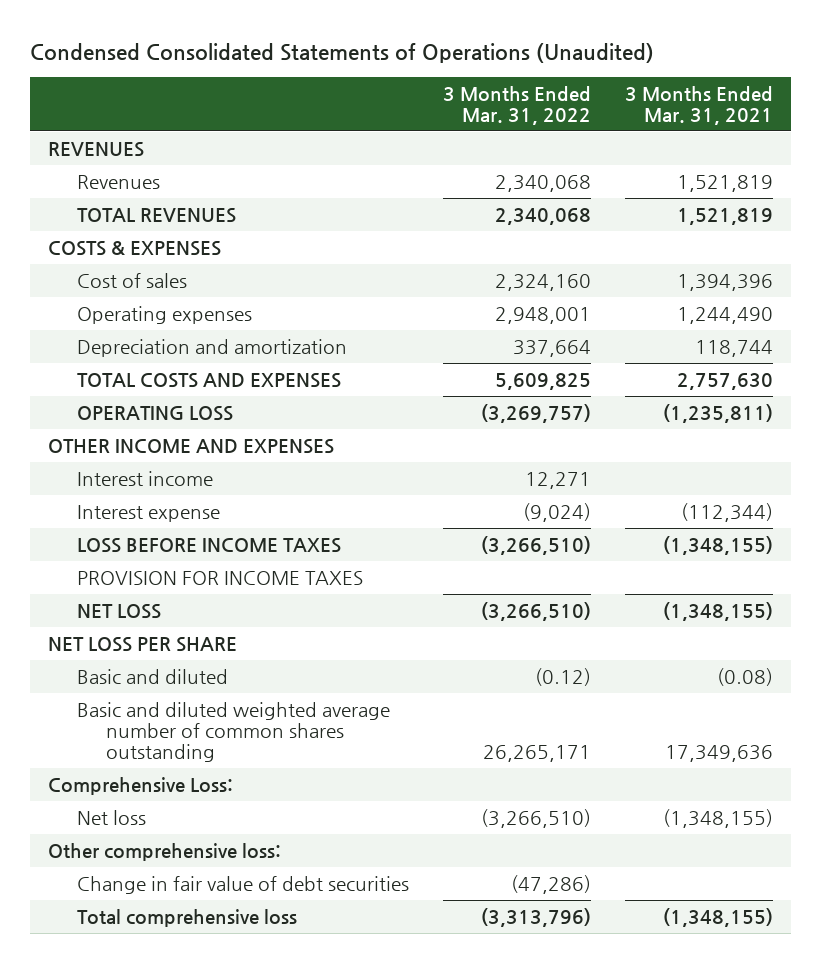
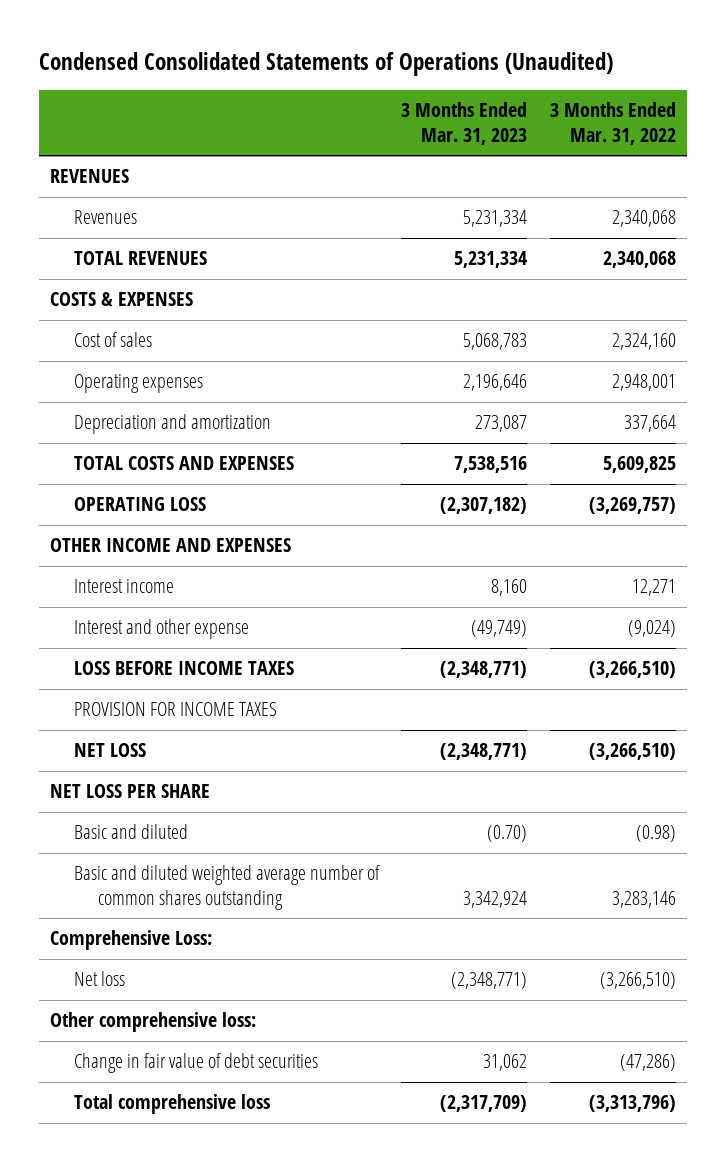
[625,85,774,125] 3 Months Ended Mar. 31, 2021 -> none
none -> [401,102,528,145] 3 Months Ended Mar. 31, 2023
[76,504,220,522] Interest expense -> [73,619,249,640] Interest and other expense
[535,667,592,686] (0.12) -> [635,825,676,843] (0.98)
[483,744,592,762] 26,265,171 -> [611,891,676,909] 3,283,146

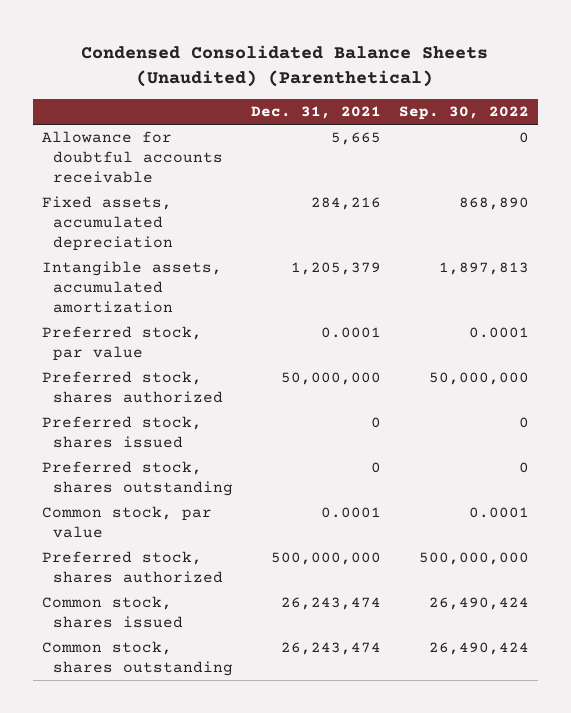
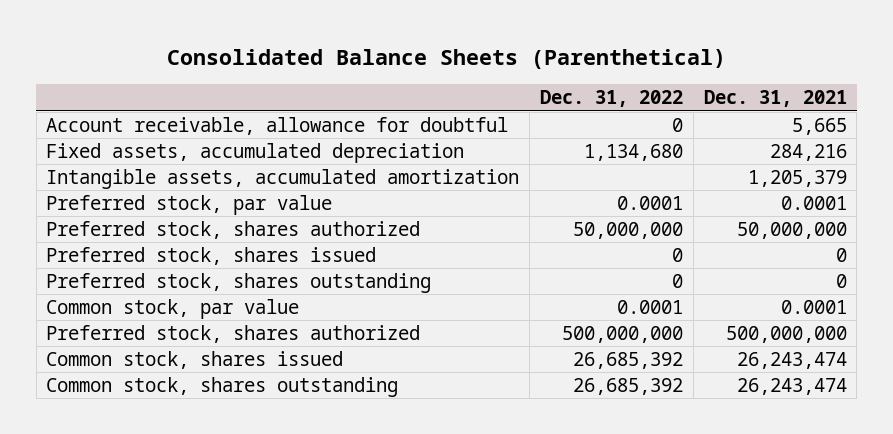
[81,44,489,87] Condensed Consolidated Balance Sheets (Unaudited) (Parenthetical) -> [166,49,726,70] Consolidated Balance Sheets (Parenthetical)
[399,106,530,121] Sep. 30, 2022 -> none
none -> [540,90,684,108] Dec. 31, 2022
[41,131,224,184] Allowance for doubtful accounts receivable -> [46,117,509,136] Account receivable, allowance for doubtful

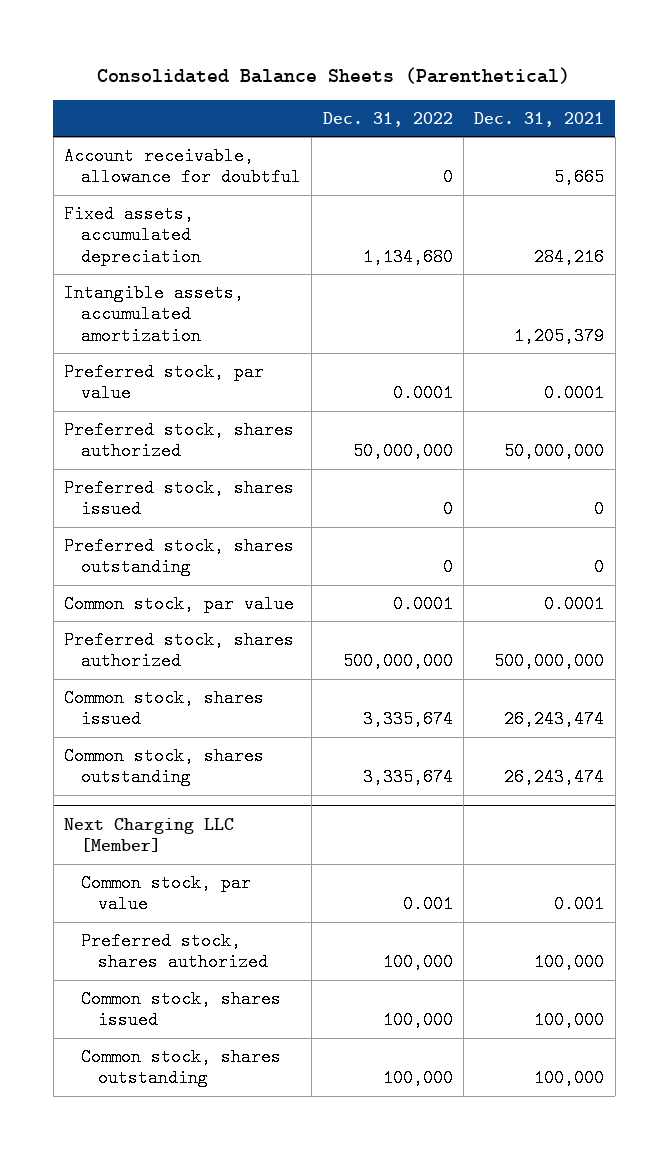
[573,352,684,370] 26,685,392 -> [362,710,453,729] 3,335,674
[573,378,684,396] 26,685,392 -> [362,768,453,787] 3,335,674
none -> [64,817,235,853] Next Charging LLC [Member]
none -> [81,873,252,914] Common stock, par value
none -> [81,931,269,972] Preferred stock, shares authorized
none -> [81,989,282,1030] Common stock, shares issued
none -> [81,1047,282,1088] Common stock, shares outstanding

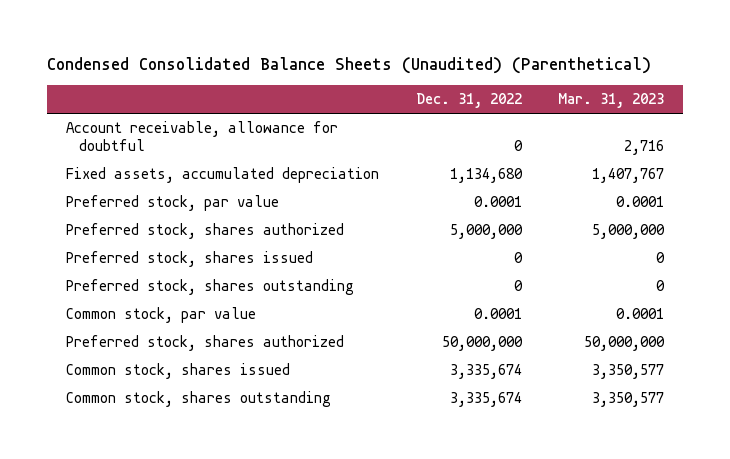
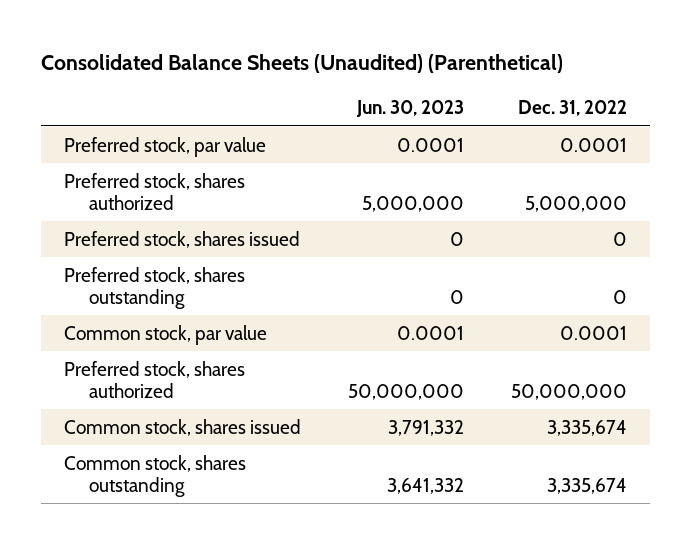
[47,57,652,75] Condensed Consolidated Balance Sheets (Unaudited) (Parenthetical) -> [41,54,564,74] Consolidated Balance Sheets (Unaudited) (Parenthetical)
[558,93,665,109] Mar. 31, 2023 -> none
none -> [356,100,465,118] Jun. 30, 2023
[65,121,338,152] Account receivable, allowance for doubtful -> none
[65,167,379,184] Fixed assets, accumulated depreciation -> none

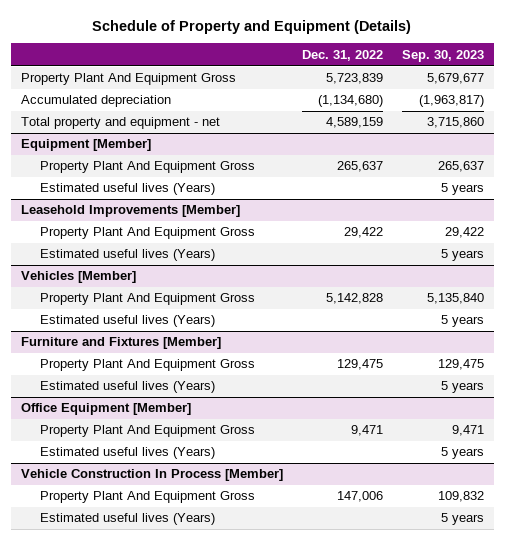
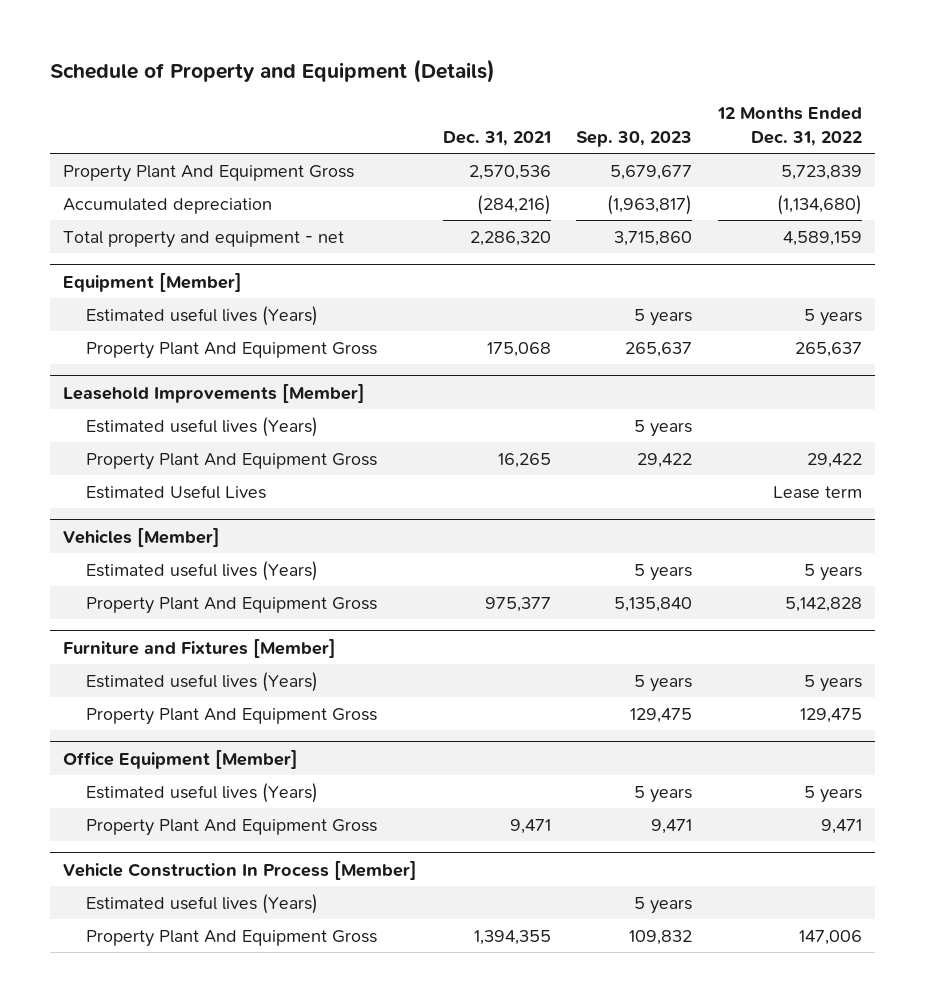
[301,49,383,61] Dec. 31, 2022 -> none
none -> [442,130,551,146] Dec. 31, 2021
none -> [717,107,863,146] 12 Months Ended Dec. 31, 2022
[40,161,256,174] Property Plant And Equipment Gross -> [85,341,377,359] Property Plant And Equipment Gross
[40,227,256,240] Property Plant And Equipment Gross -> [85,452,377,470] Property Plant And Equipment Gross
none -> [85,484,266,499] Estimated Useful Lives
[40,293,256,306] Property Plant And Equipment Gross -> [85,596,377,614] Property Plant And Equipment Gross
[40,359,256,372] Property Plant And Equipment Gross -> [85,707,377,725] Property Plant And Equipment Gross
[40,425,256,438] Property Plant And Equipment Gross -> [85,818,377,836] Property Plant And Equipment Gross
[40,491,256,504] Property Plant And Equipment Gross -> [85,929,377,947] Property Plant And Equipment Gross

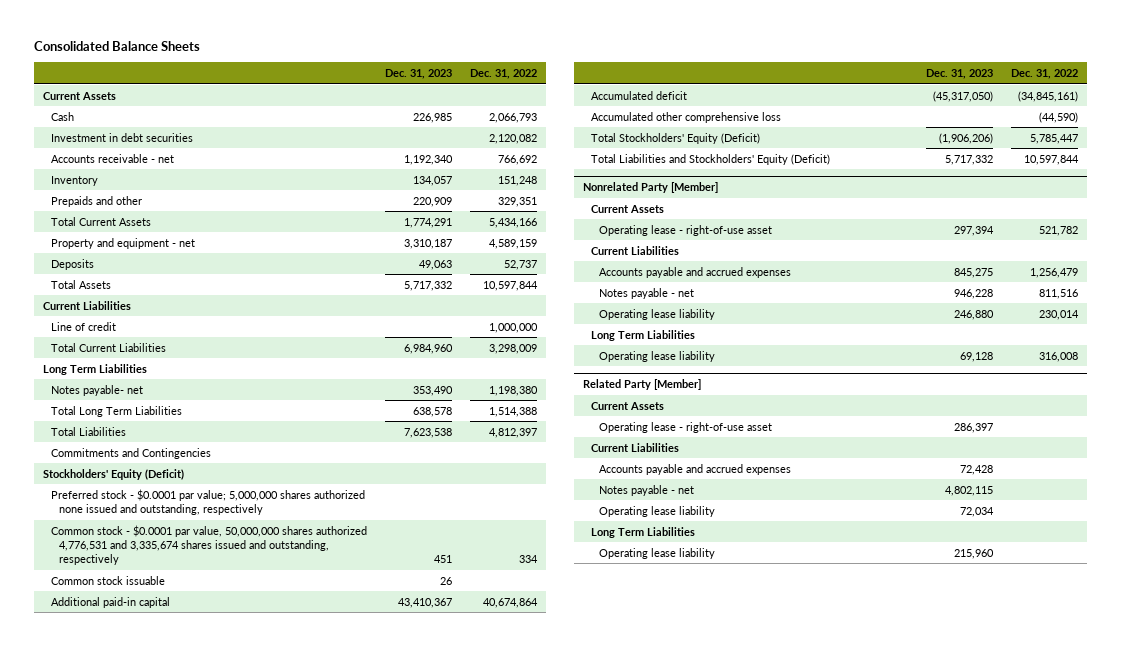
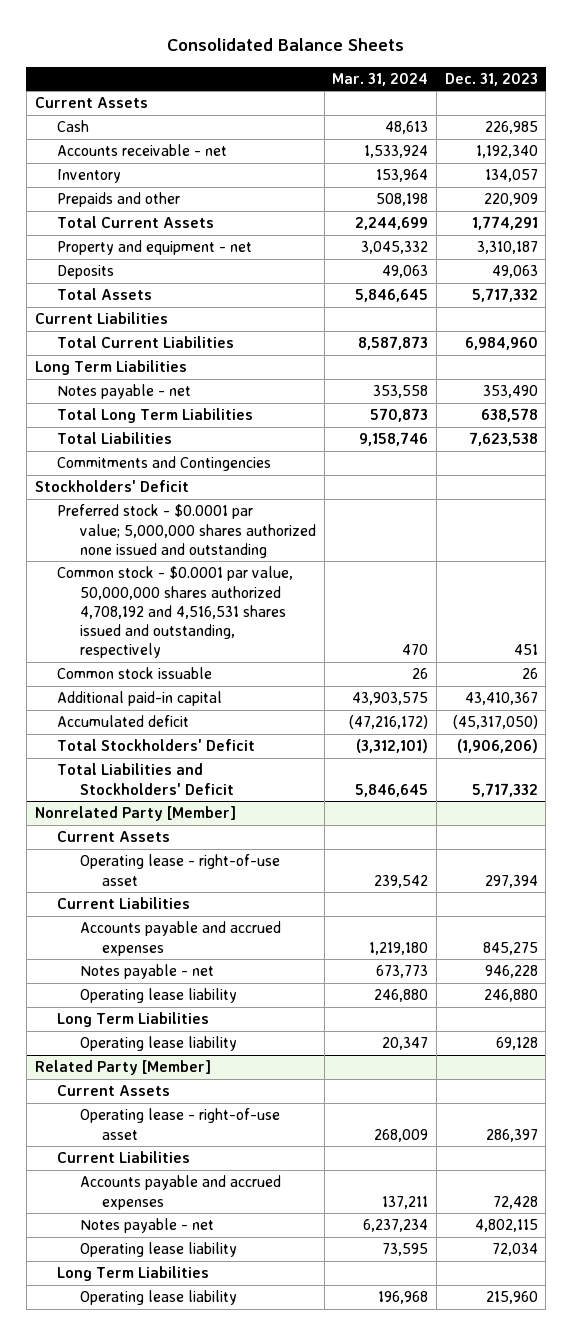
[470,69,538,80] Dec. 31, 2022 -> none
none -> [332,72,429,86] Mar. 31, 2024
[50,132,193,142] Investment in debt securities -> none
[50,321,116,331] Line of credit -> none
[50,384,143,396] Notes payable- net -> [57,384,192,400] Notes payable - net
[42,468,184,480] Stockholders' Equity (Deficit) -> [34,480,189,493] Stockholders' Deficit
[50,488,365,515] Preferred stock - $0.0001 par value; 5,000,000 shares authorized none issued and outstanding, respectively -> [57,504,316,558] Preferred stock - $0.0001 par value; 5,000,000 shares authorized none issued and outstanding
[50,524,367,566] Common stock - $0.0001 par value, 50,000,000 shares authorized 4,776,531 and 3,335,674 shares issued and outstanding, respectively -> [57,566,294,659] Common stock - $0.0001 par value, 50,000,000 shares authorized 4,708,192 and 4,516,531 shares issued and outstanding, respectively
[591,111,782,123] Accumulated other comprehensive loss -> none
[591,132,761,144] Total Stockholders' Equity (Deficit) -> [57,739,256,752] Total Stockholders' Deficit
[591,153,831,165] Total Liabilities and Stockholders' Equity (Deficit) -> [57,763,234,795] Total Liabilities and Stockholders' Deficit

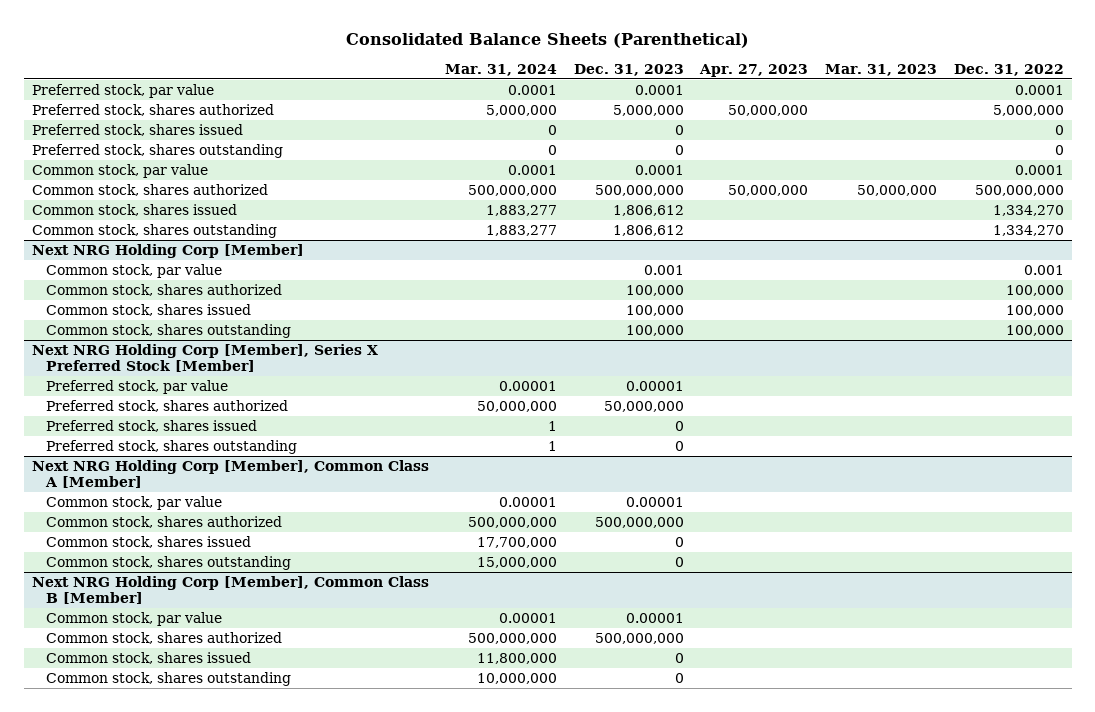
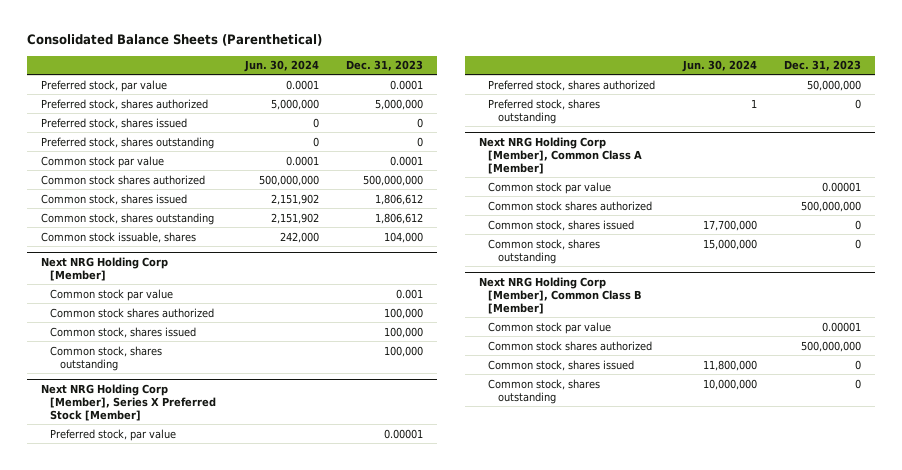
[445,64,558,77] Mar. 31, 2024 -> none
[699,64,809,78] Apr. 27, 2023 -> none
[824,64,937,77] Mar. 31, 2023 -> none
[953,64,1064,77] Dec. 31, 2022 -> none
none -> [243,60,319,73] Jun. 30, 2024
[31,163,208,178] Common stock, par value -> [40,155,164,168] Common stock par value
[31,183,268,196] Common stock, shares authorized -> [40,174,205,185] Common stock shares authorized
none -> [40,231,196,243] Common stock issuable, shares
[46,263,223,278] Common stock, par value -> [50,288,174,301] Common stock par value
[46,283,283,296] Common stock, shares authorized -> [50,307,215,318] Common stock shares authorized
[46,419,258,432] Preferred stock, shares issued -> none
[46,495,223,510] Common stock, par value -> [488,181,612,194] Common stock par value
[46,515,283,528] Common stock, shares authorized -> [488,200,653,211] Common stock shares authorized
[46,611,223,626] Common stock, par value -> [488,321,612,334] Common stock par value
[46,631,283,644] Common stock, shares authorized -> [488,340,653,351] Common stock shares authorized

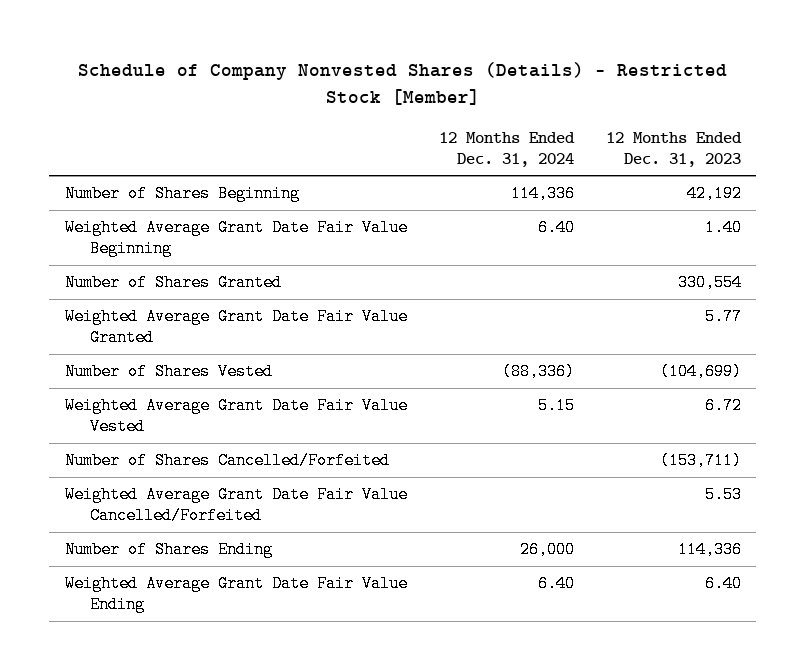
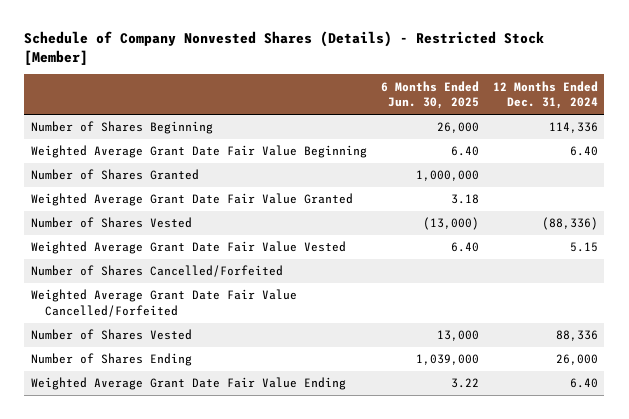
[605,131,742,167] 12 Months Ended Dec. 31, 2023 -> none
none -> [380,80,479,110] 6 Months Ended Jun. 30, 2025
none -> [31,329,193,341] Number of Shares Vested

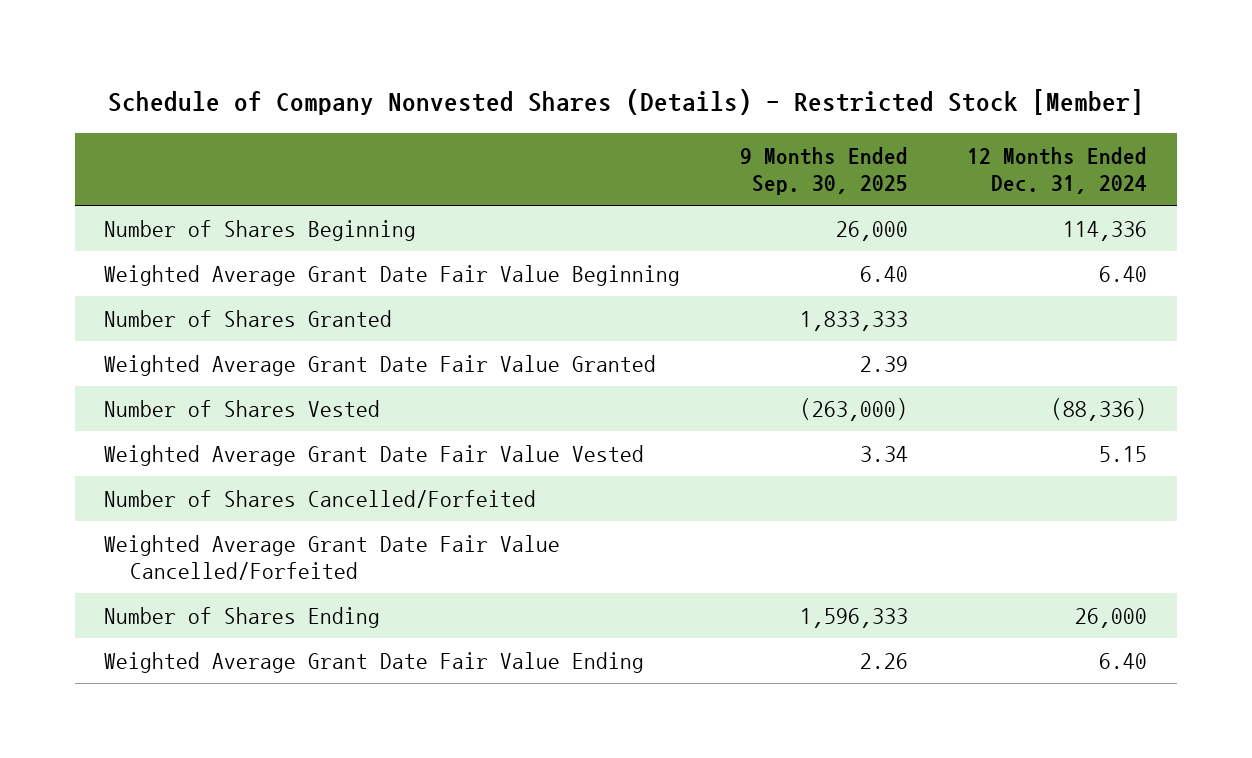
[380,80,479,110] 6 Months Ended Jun. 30, 2025 -> none
none -> [739,146,908,196] 9 Months Ended Sep. 30, 2025
[31,329,193,341] Number of Shares Vested -> none

